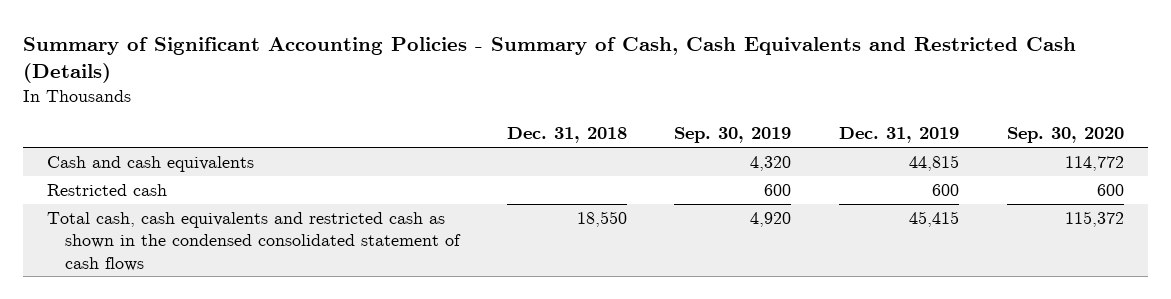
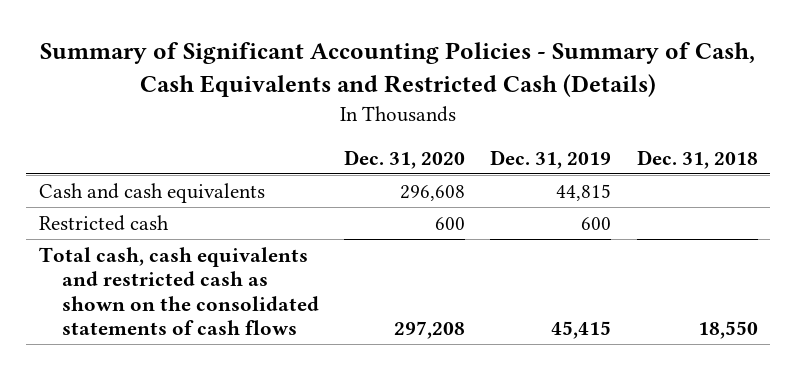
[674,127,792,144] Sep. 30, 2019 -> none
[1006,127,1124,144] Sep. 30, 2020 -> none
none -> [344,149,466,169] Dec. 31, 2020
[47,211,461,271] Total cash, cash equivalents and restricted cash as shown in the condensed consolidated statement of cash flows -> [39,246,319,336] Total cash, cash equivalents and restricted cash as shown on the consolidated statements of cash flows

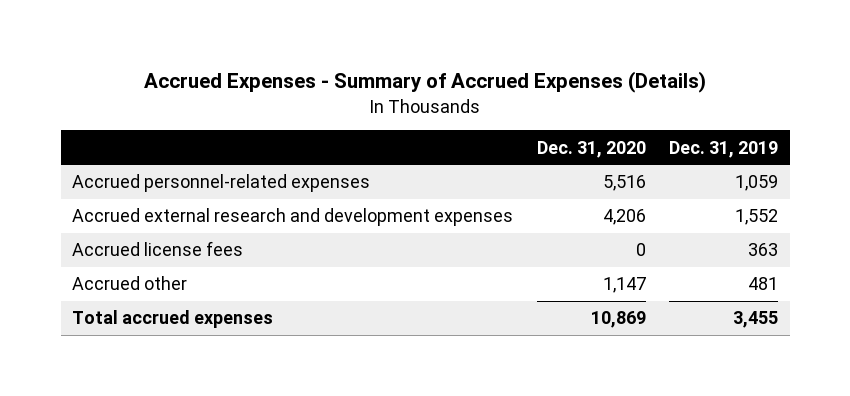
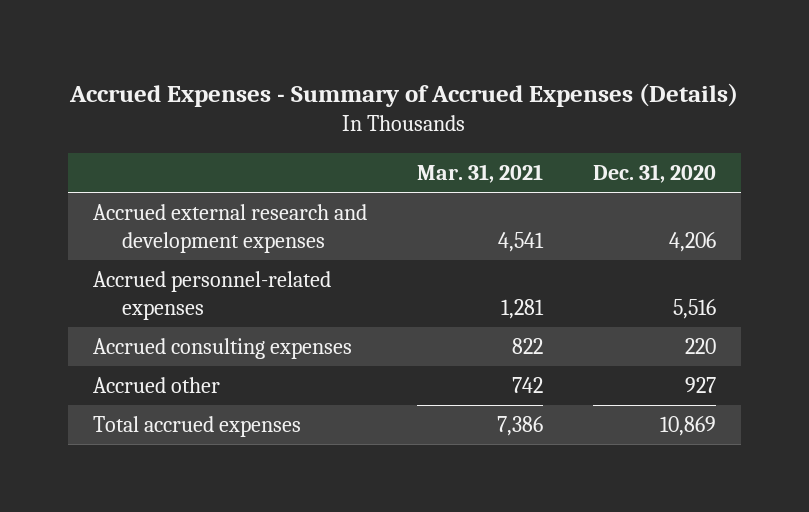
[669,140,779,158] Dec. 31, 2019 -> none
none -> [416,164,543,184] Mar. 31, 2021
[72,241,244,257] Accrued license fees -> none
[72,174,371,193] Accrued personnel-related expenses -> [92,271,331,321] Accrued personnel-related expenses
none -> [92,338,352,360] Accrued consulting expenses
[602,277,646,294] 1,147 -> [685,377,717,394] 927

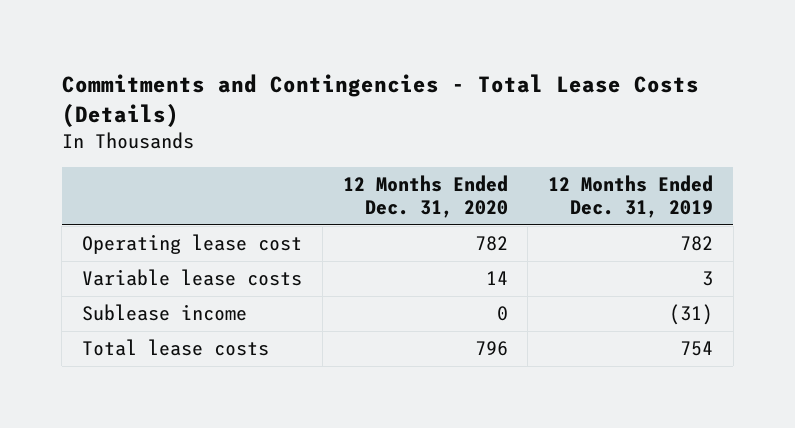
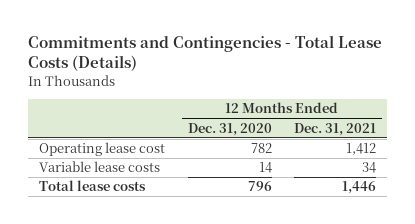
[547,175,713,218] 12 Months Ended Dec. 31, 2019 -> none
none -> [294,122,377,136] Dec. 31, 2021
[82,304,248,322] Sublease income -> none

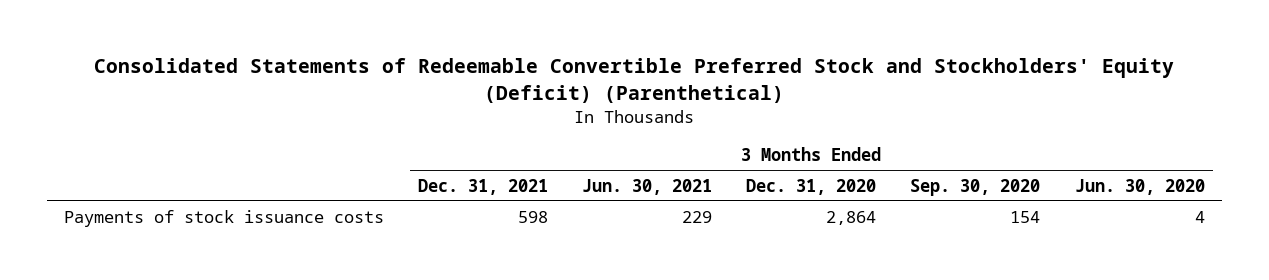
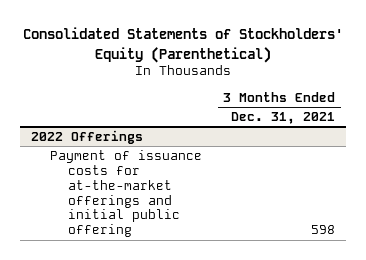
[94,58,1175,103] Consolidated Statements of Redeemable Convertible Preferred Stock and Stockholders' Equity (Deficit) (Parenthetical) -> [23,27,344,63] Consolidated Statements of Stockholders' Equity (Parenthetical)
[582,178,713,195] Jun. 30, 2021 -> none
[746,178,877,195] Dec. 31, 2020 -> none
[910,178,1041,196] Sep. 30, 2020 -> none
[1074,178,1205,195] Jun. 30, 2020 -> none
none -> [31,130,144,145] 2022 Offerings
[64,210,385,228] Payments of stock issuance costs -> [49,150,202,238] Payment of issuance costs for at-the-market offerings and initial public offering

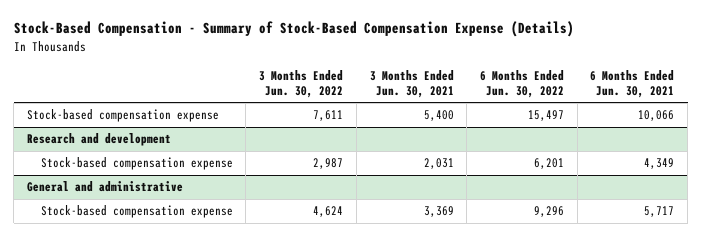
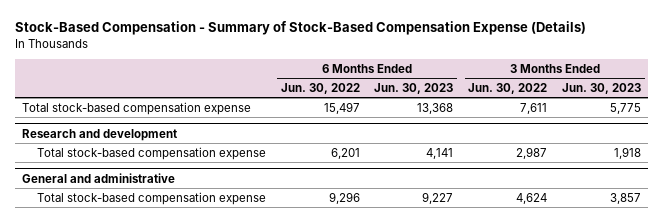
[369,69,454,98] 3 Months Ended Jun. 30, 2021 -> none
[590,69,675,98] 6 Months Ended Jun. 30, 2021 -> none
none -> [374,82,454,94] Jun. 30, 2023
none -> [561,82,641,94] Jun. 30, 2023
[27,109,220,123] Stock-based compensation expense -> [22,101,252,115] Total stock-based compensation expense
[40,157,233,171] Stock-based compensation expense -> [37,146,267,160] Total stock-based compensation expense
[40,205,233,219] Stock-based compensation expense -> [37,191,267,205] Total stock-based compensation expense

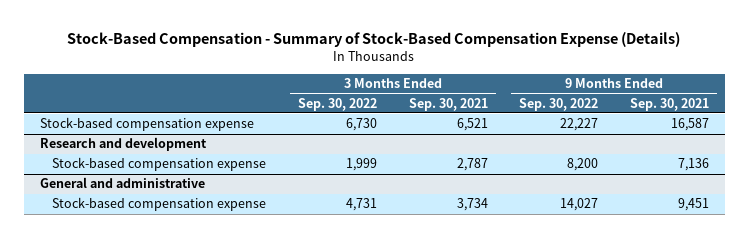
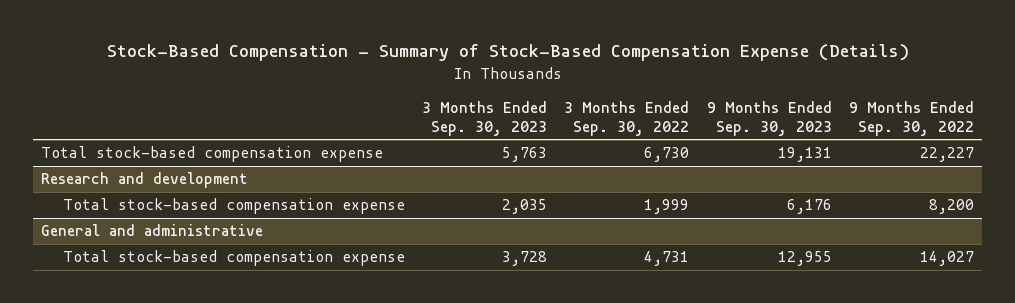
[408,97,488,111] Sep. 30, 2021 -> none
[629,97,709,111] Sep. 30, 2021 -> none
none -> [422,100,548,136] 3 Months Ended Sep. 30, 2023
none -> [706,100,832,136] 9 Months Ended Sep. 30, 2023
[39,117,254,132] Stock-based compensation expense -> [41,146,384,163] Total stock-based compensation expense
[52,157,267,172] Stock-based compensation expense -> [63,198,406,215] Total stock-based compensation expense
[52,197,267,212] Stock-based compensation expense -> [63,250,406,267] Total stock-based compensation expense

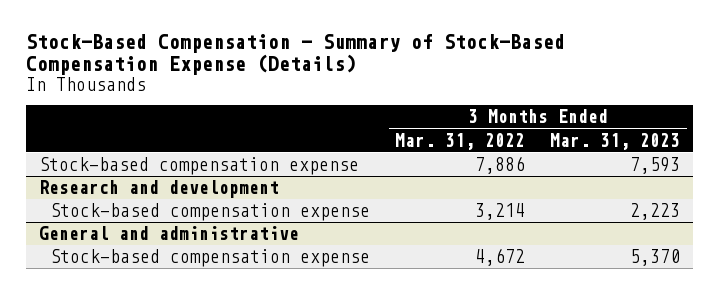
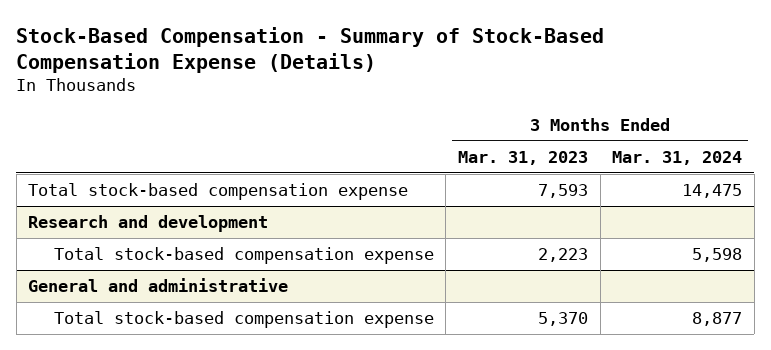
[394,132,525,150] Mar. 31, 2022 -> none
none -> [612,150,743,165] Mar. 31, 2024
[39,157,360,176] Stock-based compensation expense -> [28,183,409,201] Total stock-based compensation expense
[49,203,370,222] Stock-based compensation expense -> [53,247,434,265] Total stock-based compensation expense
[49,249,370,268] Stock-based compensation expense -> [53,311,434,329] Total stock-based compensation expense

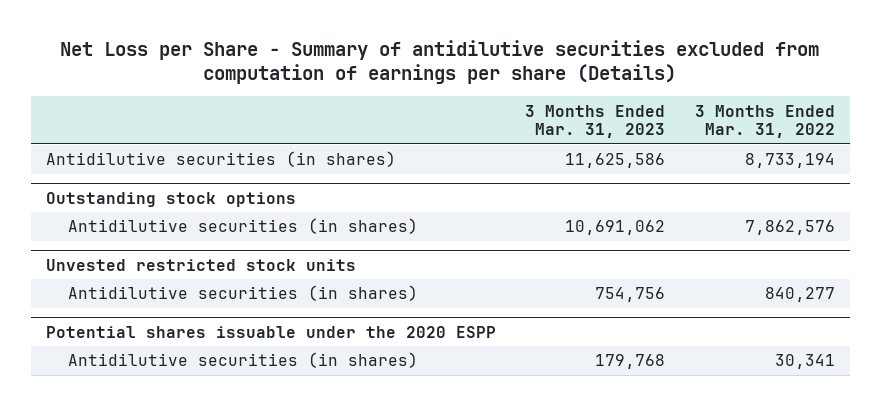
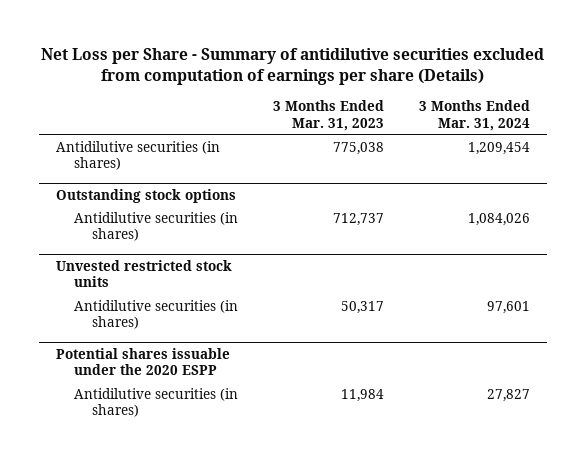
[694,104,835,138] 3 Months Ended Mar. 31, 2022 -> none
none -> [418,100,530,131] 3 Months Ended Mar. 31, 2024
[565,153,666,169] 11,625,586 -> [333,141,385,155] 775,038
[565,220,666,236] 10,691,062 -> [333,212,385,226] 712,737
[595,287,666,303] 754,756 -> [341,300,385,314] 50,317
[595,354,666,370] 179,768 -> [341,388,385,402] 11,984

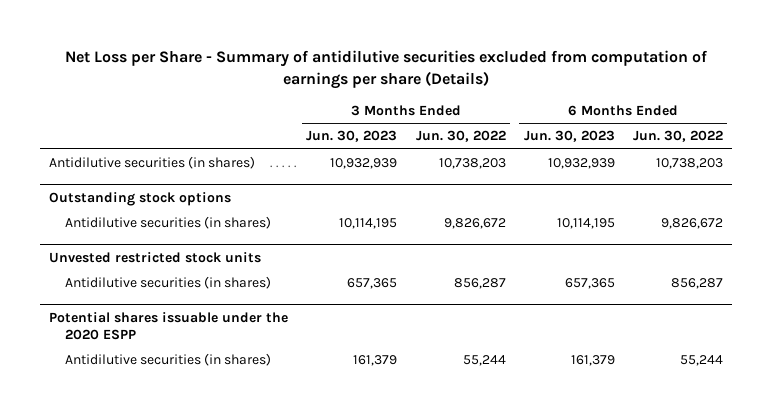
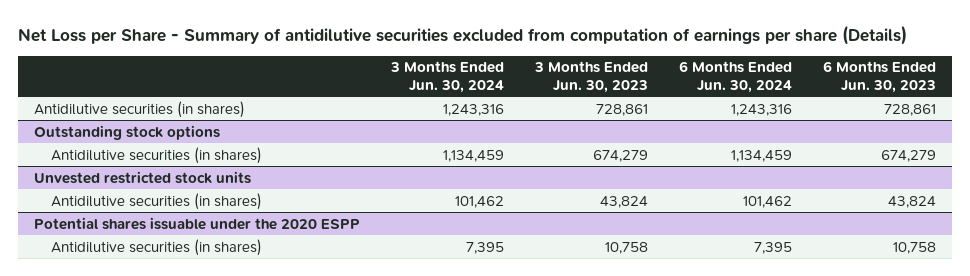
[415,130,506,143] Jun. 30, 2022 -> none
[632,130,723,143] Jun. 30, 2022 -> none
none -> [389,61,504,93] 3 Months Ended Jun. 30, 2024
none -> [678,61,792,93] 6 Months Ended Jun. 30, 2024
[330,158,398,170] 10,932,939 -> [595,103,648,116] 728,861
[547,158,615,170] 10,932,939 -> [884,103,937,116] 728,861
[339,218,398,230] 10,114,195 -> [592,149,648,162] 674,279
[556,218,615,230] 10,114,195 -> [881,149,937,162] 674,279
[347,278,398,290] 657,365 -> [599,195,648,208] 43,824
[564,278,615,290] 657,365 -> [888,195,937,208] 43,824
[353,355,398,367] 161,379 -> [604,241,648,254] 10,758
[570,355,615,367] 161,379 -> [893,241,937,254] 10,758

